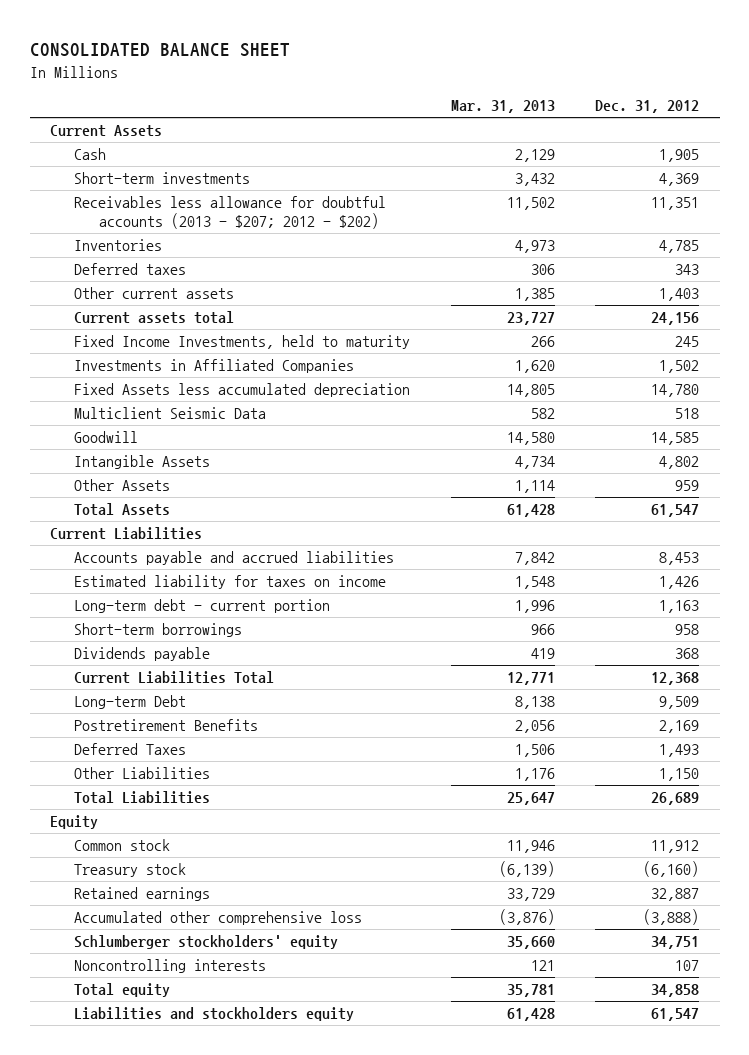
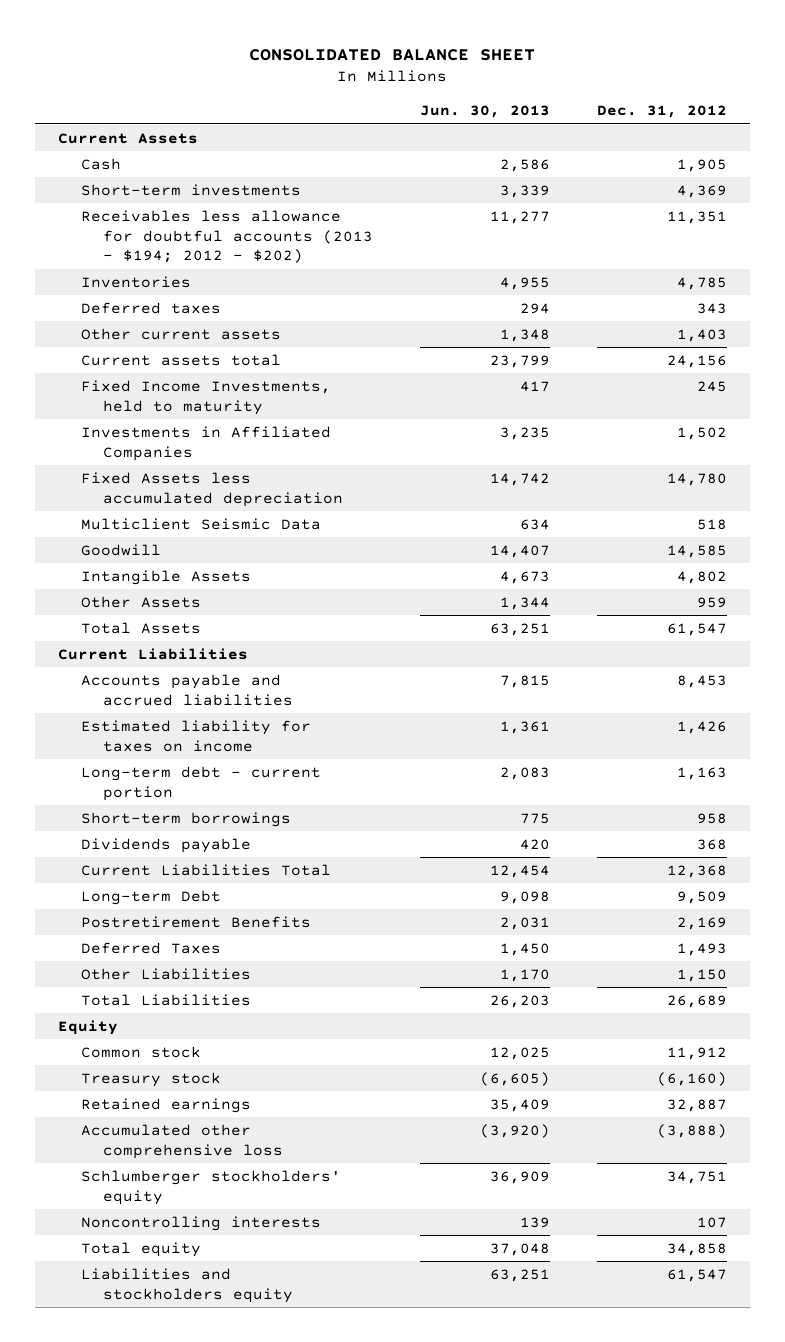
[450,100,555,114] Mar. 31, 2013 -> none
none -> [419,105,550,119] Jun. 30, 2013
[74,196,387,230] Receivables less allowance for doubtful accounts (2013 - $207; 2012 - $202) -> [80,209,373,264] Receivables less allowance for doubtful accounts (2013 - $194; 2012 - $202)

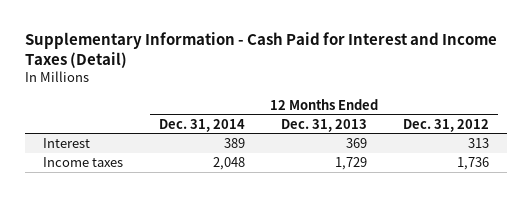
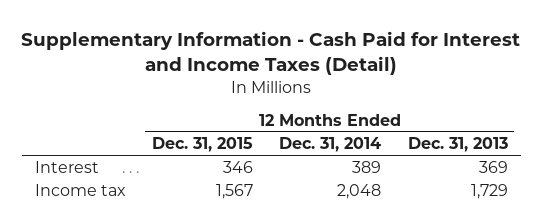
[403,118,490,132] Dec. 31, 2012 -> none
none -> [151,137,253,153] Dec. 31, 2015
[42,157,123,168] Income taxes -> [34,184,126,197] Income tax

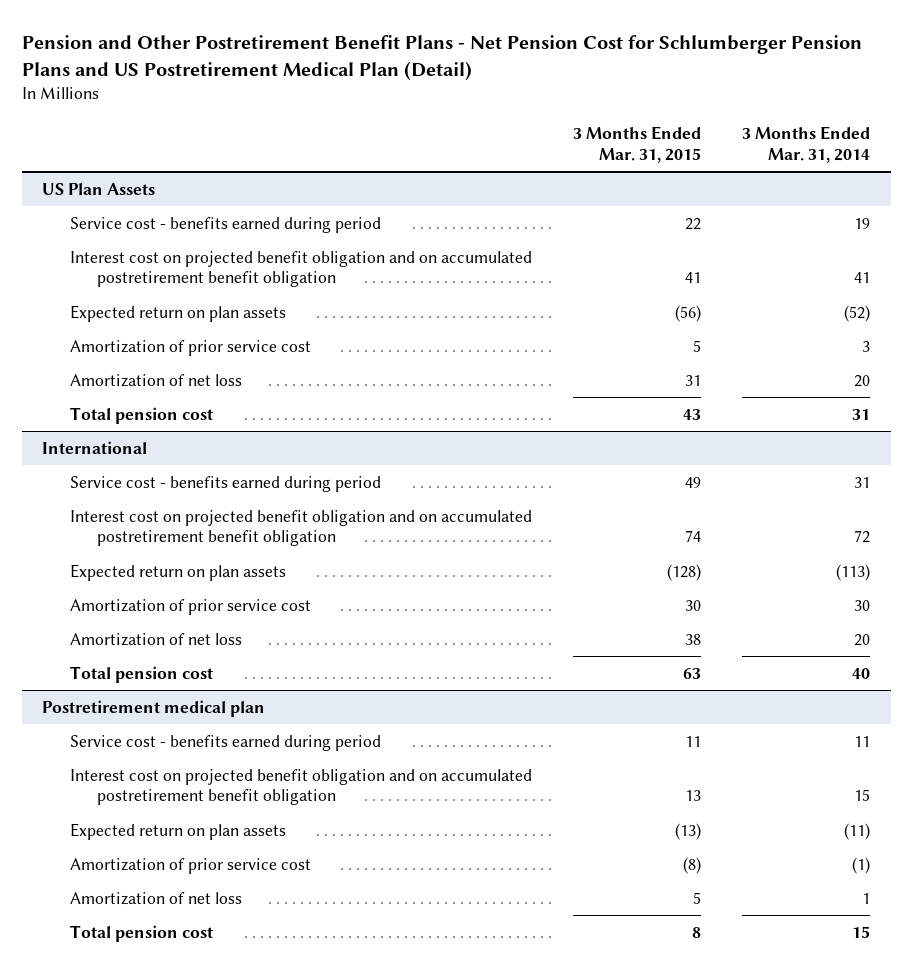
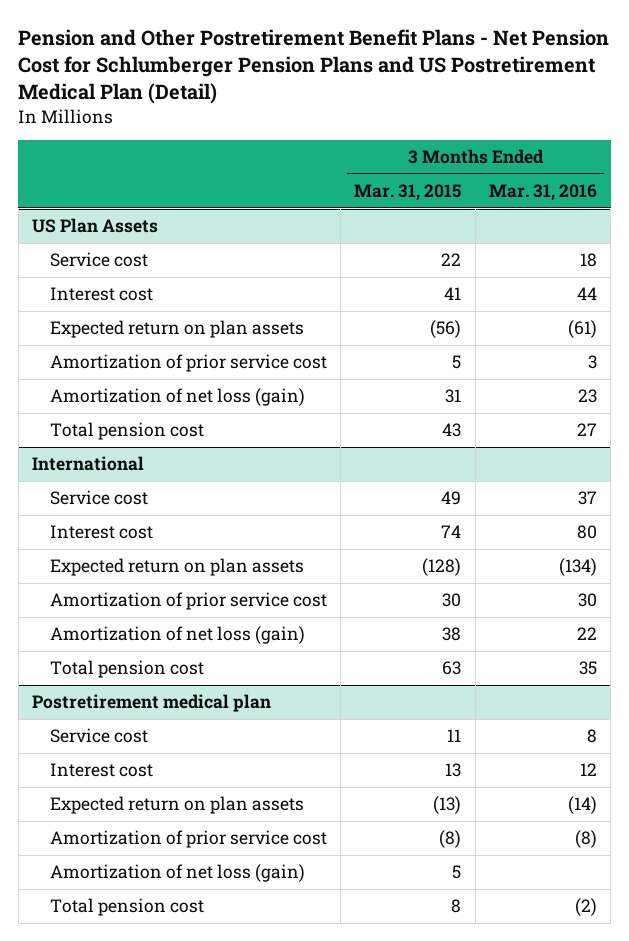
[742,126,871,163] 3 Months Ended Mar. 31, 2014 -> none
none -> [489,184,598,202] Mar. 31, 2016
[69,216,381,233] Service cost - benefits earned during period -> [49,252,148,268] Service cost
[69,250,532,288] Interest cost on projected benefit obligation and on accumulated postretirement benefit obligation -> [49,287,153,302] Interest cost
[69,373,242,387] Amortization of net loss -> [49,388,305,407] Amortization of net loss (gain)
[69,475,381,492] Service cost - benefits earned during period -> [49,490,148,506] Service cost
[69,509,532,547] Interest cost on projected benefit obligation and on accumulated postretirement benefit obligation -> [49,525,153,540] Interest cost
[69,632,242,646] Amortization of net loss -> [49,626,305,645] Amortization of net loss (gain)
[69,734,381,751] Service cost - benefits earned during period -> [49,728,148,744] Service cost
[69,768,532,806] Interest cost on projected benefit obligation and on accumulated postretirement benefit obligation -> [49,763,153,778] Interest cost
[69,891,242,905] Amortization of net loss -> [49,864,305,883] Amortization of net loss (gain)

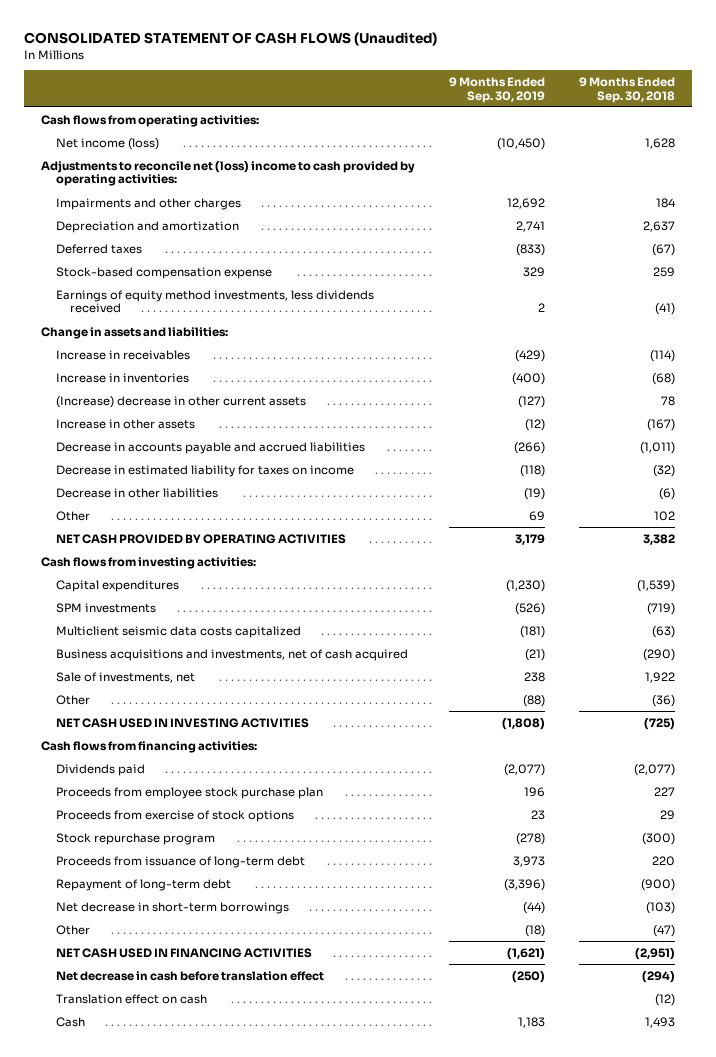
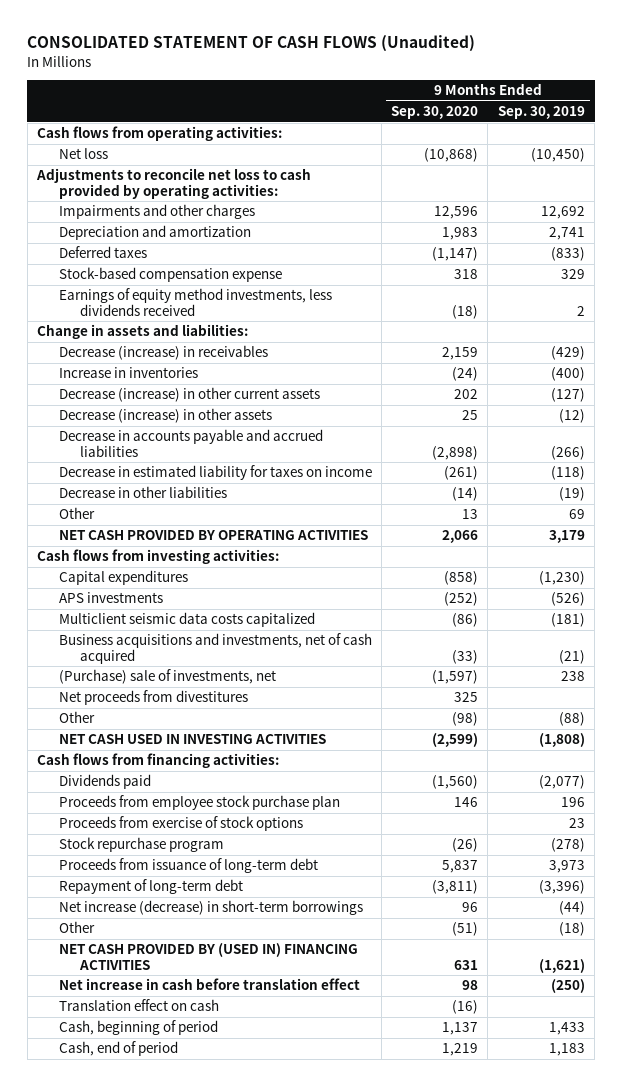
[578,77,675,103] 9 Months Ended Sep. 30, 2018 -> none
none -> [391,106,479,120] Sep. 30, 2020
[55,137,159,150] Net income (loss) -> [58,148,108,160] Net loss
[41,160,416,187] Adjustments to reconcile net (loss) income to cash provided by operating activities: -> [36,168,312,199] Adjustments to reconcile net loss to cash provided by operating activities:
[55,349,190,360] Increase in receivables -> [58,345,268,361] Decrease (increase) in receivables
[55,395,306,408] (Increase) decrease in other current assets -> [58,387,320,403] Decrease (increase) in other current assets
[55,418,195,429] Increase in other assets -> [58,408,272,424] Decrease (increase) in other assets
[55,602,156,613] SPM investments -> [58,592,163,604] APS investments
[55,671,195,683] Sale of investments, net -> [58,669,276,685] (Purchase) sale of investments, net
none -> [58,690,248,706] Net proceeds from divestitures
[55,901,289,914] Net decrease in short-term borrowings -> [58,900,363,916] Net increase (decrease) in short-term borrowings
[55,947,312,958] NET CASH USED IN FINANCING ACTIVITIES -> [58,943,358,970] NET CASH PROVIDED BY (USED IN) FINANCING ACTIVITIES
[55,970,324,981] Net decrease in cash before translation effect -> [58,978,360,991] Net increase in cash before translation effect
[55,1016,85,1027] Cash -> [58,1020,218,1036] Cash, beginning of period
[518,1016,546,1028] 1,183 -> [548,1022,585,1036] 1,433
none -> [58,1041,178,1057] Cash, end of period

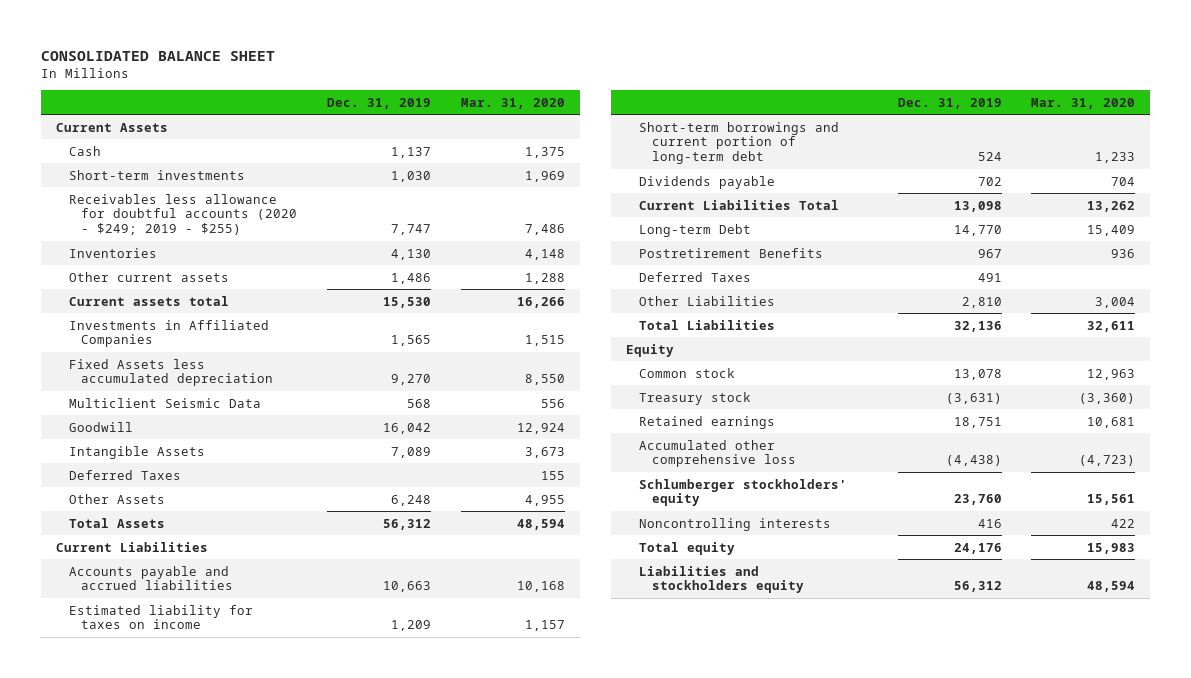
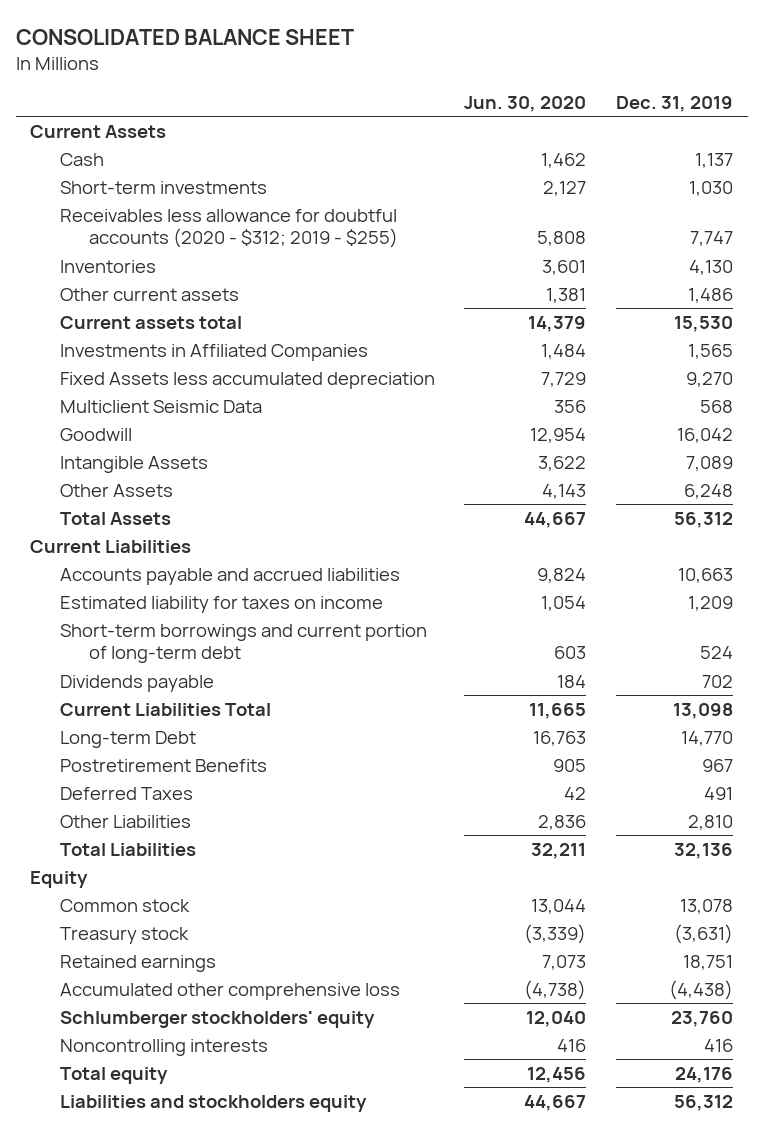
[461,97,566,109] Mar. 31, 2020 -> none
none -> [464,96,587,113] Jun. 30, 2020
[68,193,298,236] Receivables less allowance for doubtful accounts (2020 - $249; 2019 - $255) -> [59,208,398,249] Receivables less allowance for doubtful accounts (2020 - $312; 2019 - $255)
[68,469,181,480] Deferred Taxes -> none

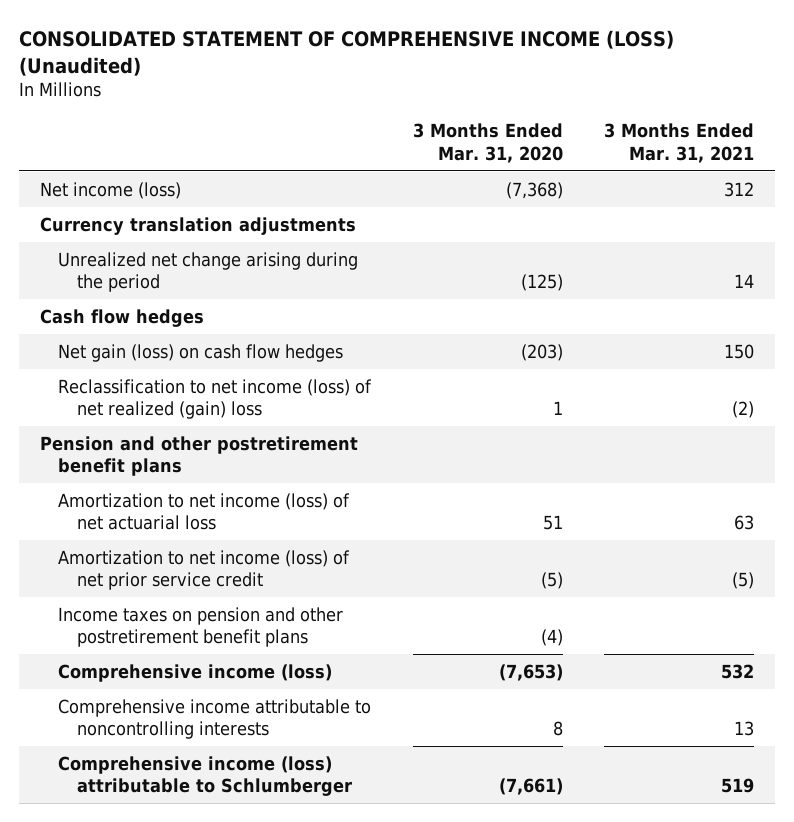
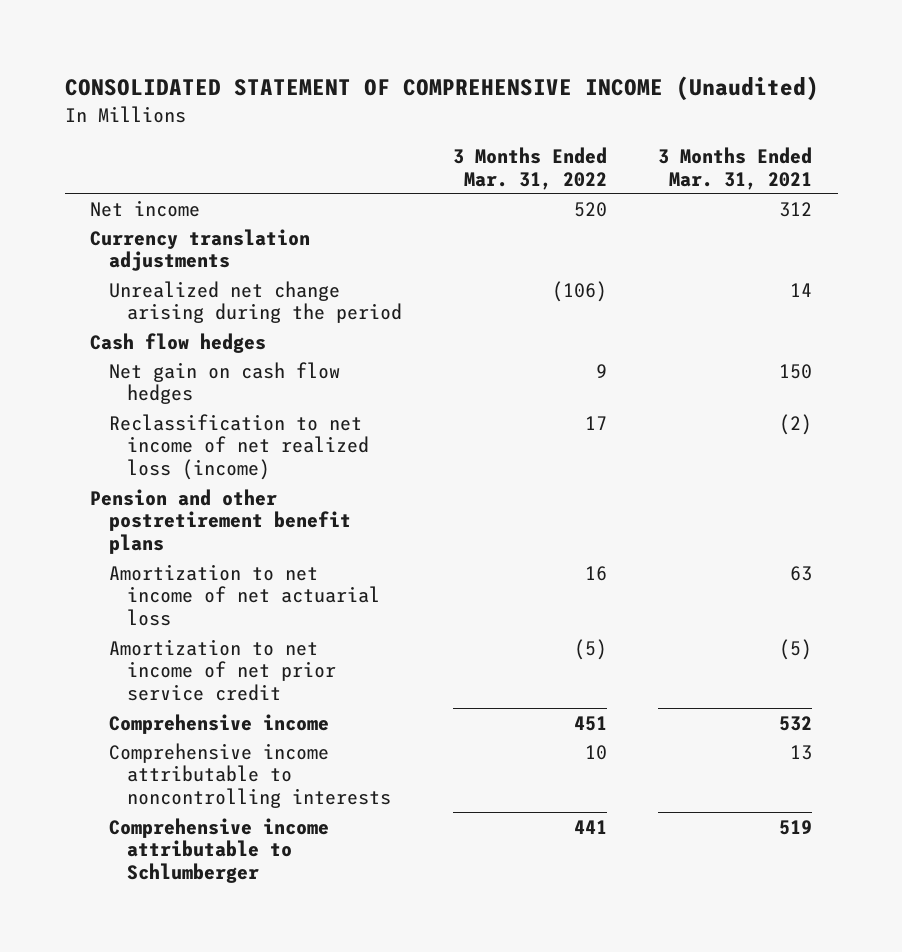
[19,30,675,76] CONSOLIDATED STATEMENT OF COMPREHENSIVE INCOME (LOSS) (Unaudited) -> [64,76,819,102] CONSOLIDATED STATEMENT OF COMPREHENSIVE INCOME (Unaudited)
[412,123,563,163] 3 Months Ended Mar. 31, 2020 -> none
none -> [452,146,607,190] 3 Months Ended Mar. 31, 2022
[40,181,182,199] Net income (loss) -> [90,199,201,217] Net income
[58,343,344,362] Net gain (loss) on cash flow hedges -> [108,361,340,405] Net gain on cash flow hedges
[58,378,373,420] Reclassification to net income (loss) of net realized (gain) loss -> [108,413,369,480] Reclassification to net income of net realized loss (income)
[58,606,344,648] Income taxes on pension and other postretirement benefit plans -> none
[58,492,351,531] Amortization to net income (loss) of net actuarial loss -> [108,563,380,626] Amortization to net income of net actuarial loss
[58,549,351,591] Amortization to net income (loss) of net prior service credit -> [108,638,336,701] Amortization to net income of net prior service credit
[58,663,333,682] Comprehensive income (loss) -> [108,713,329,734] Comprehensive income
[58,755,352,797] Comprehensive income (loss) attributable to Schlumberger -> [108,817,329,883] Comprehensive income attributable to Schlumberger

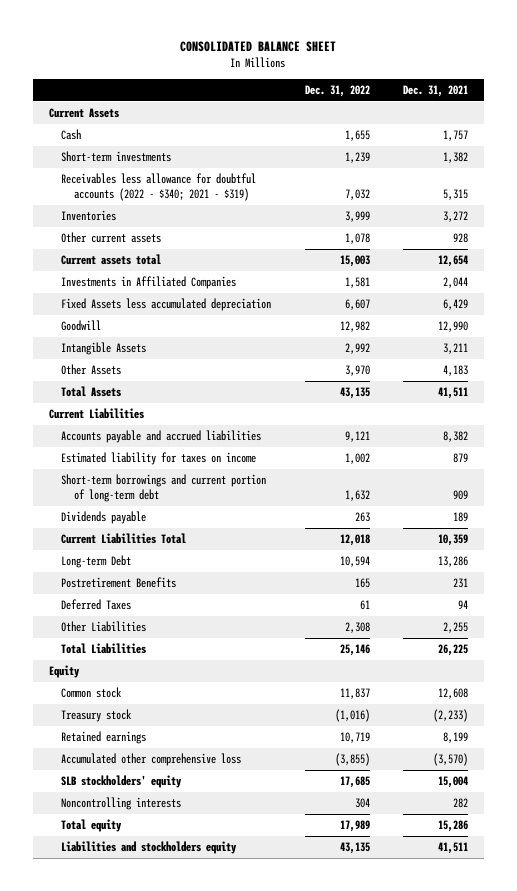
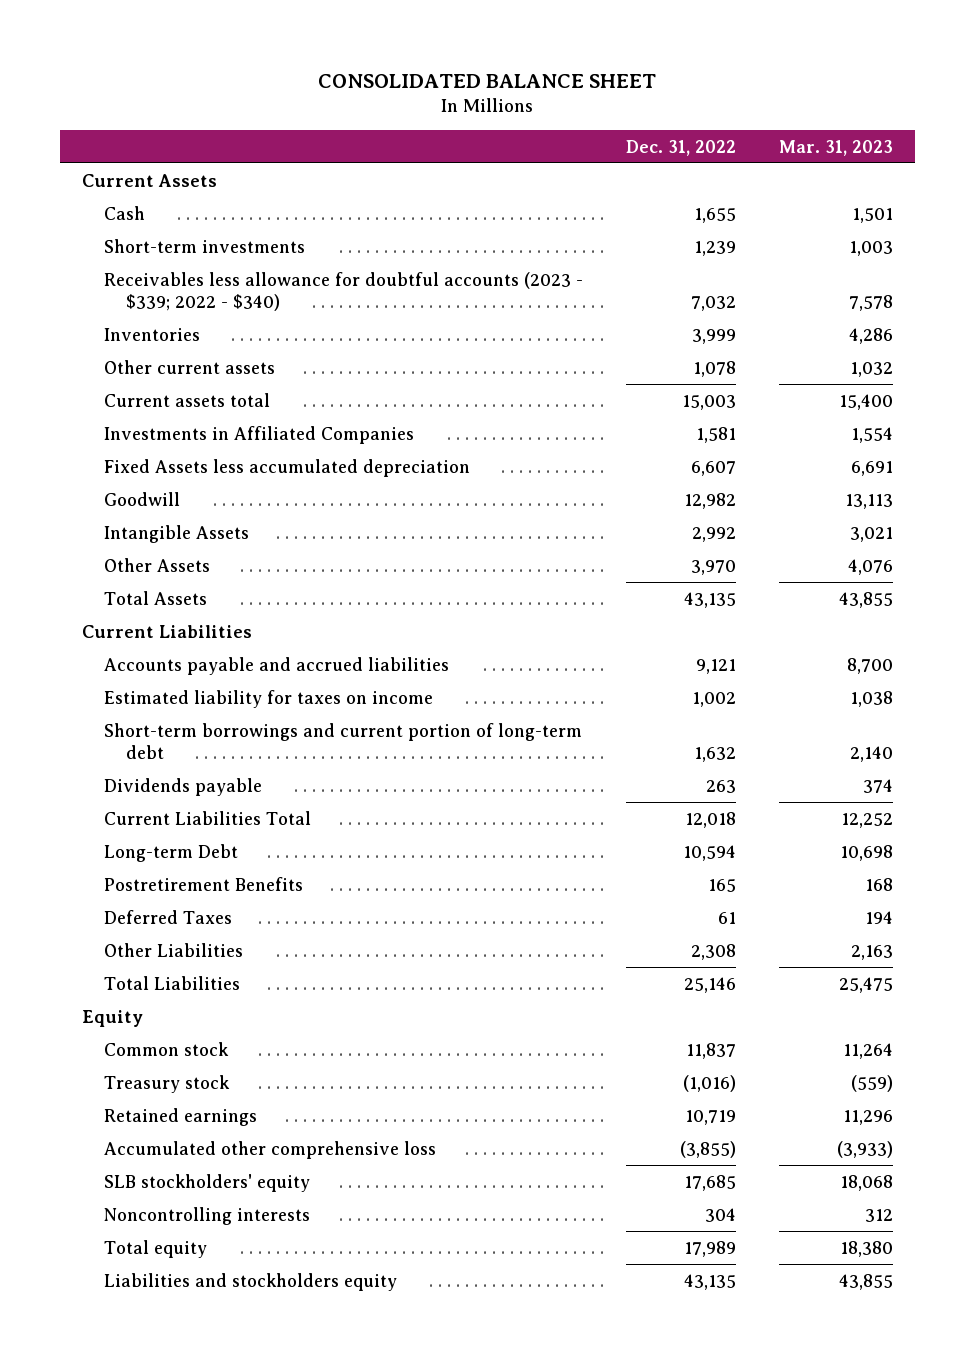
[402,84,468,97] Dec. 31, 2021 -> none
none -> [778,139,893,156] Mar. 31, 2023
[61,173,257,201] Receivables less allowance for doubtful accounts (2022 - $340; 2021 - $319) -> [103,271,583,311] Receivables less allowance for doubtful accounts (2023 - $339; 2022 - $340)

